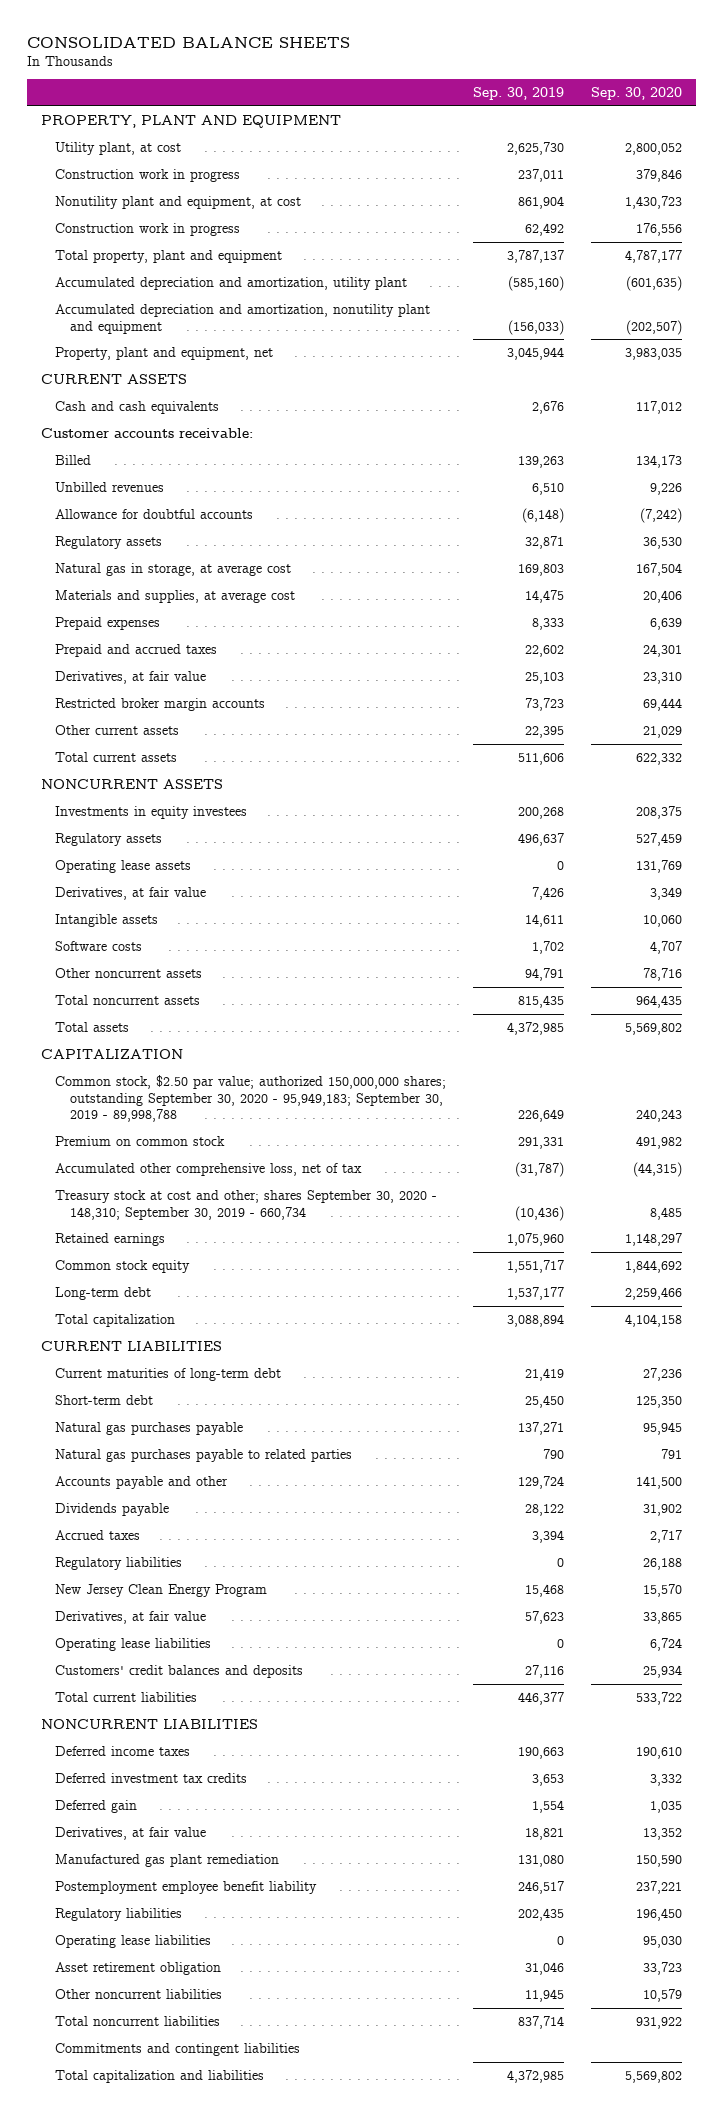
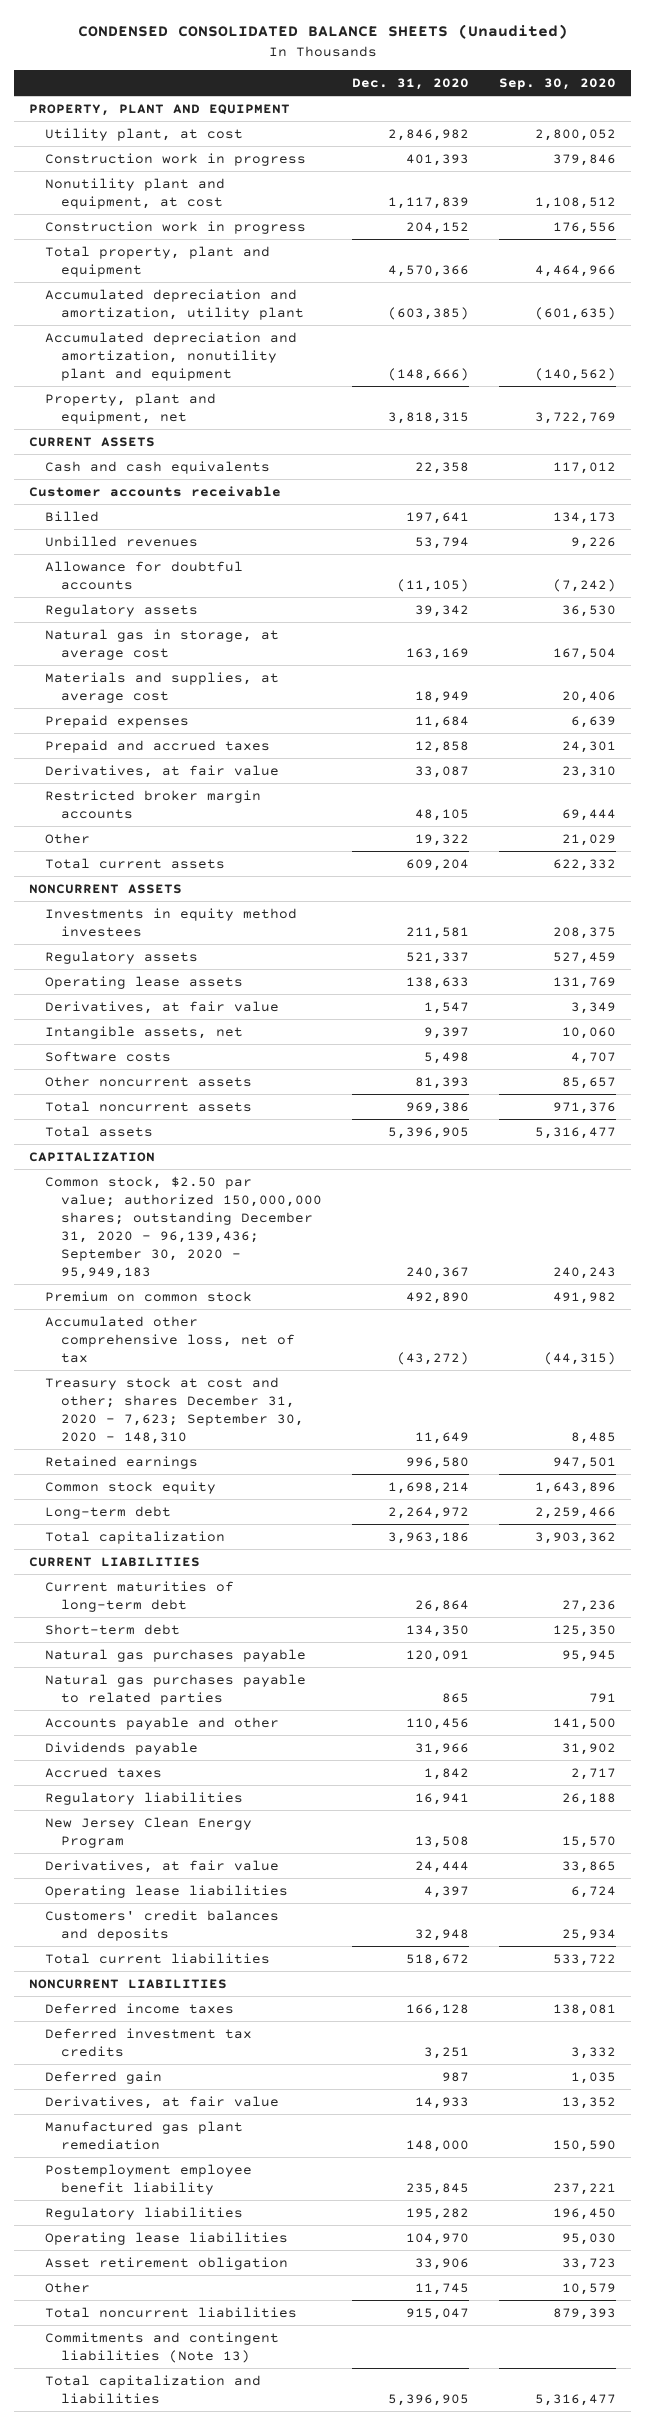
[27,36,351,48] CONSOLIDATED BALANCE SHEETS -> [77,24,568,40] CONDENSED CONSOLIDATED BALANCE SHEETS (Unaudited)
[473,86,565,100] Sep. 30, 2019 -> none
none -> [352,77,470,90] Dec. 31, 2020
[625,195,683,209] 1,430,723 -> [535,196,617,209] 1,108,512
[625,249,683,263] 4,787,177 -> [535,264,617,277] 4,464,966
[626,319,683,335] (202,507) -> [535,367,617,381] (140,562)
[625,347,683,360] 3,983,035 -> [535,411,617,424] 3,722,769
[40,427,253,438] Customer accounts receivable: -> [29,485,282,497] Customer accounts receivable
[55,724,180,735] Other current assets -> [45,832,91,844] Other
[55,805,248,819] Investments in equity investees -> [45,907,298,937] Investments in equity method investees
[55,913,159,927] Intangible assets -> [45,1025,244,1039] Intangible assets, net
[643,967,683,981] 78,716 -> [562,1076,617,1089] 85,657
[636,994,683,1008] 964,435 -> [553,1101,617,1114] 971,376
[625,1022,683,1035] 5,569,802 -> [535,1126,617,1139] 5,316,477
[55,1074,447,1123] Common stock, $2.50 par value; authorized 150,000,000 shares; outstanding September 30, 2020 - 95,949,183; September 30, 2019 - 89,998,788 -> [45,1175,323,1279] Common stock, $2.50 par value; authorized 150,000,000 shares; outstanding December 31, 2020 - 96,139,436; September 30, 2020 - 95,949,183
[55,1189,438,1220] Treasury stock at cost and other; shares September 30, 2020 - 148,310; September 30, 2019 - 660,734 -> [45,1376,305,1444] Treasury stock at cost and other; shares December 31, 2020 - 7,623; September 30, 2020 - 148,310
[625,1232,683,1246] 1,148,297 -> [553,1456,617,1469] 947,501
[625,1259,683,1273] 1,844,692 -> [535,1481,617,1494] 1,643,896
[625,1313,683,1327] 4,104,158 -> [535,1531,617,1544] 3,903,362
[636,1746,683,1759] 190,610 -> [553,2003,617,2016] 138,081
[55,1988,223,1999] Other noncurrent liabilities -> [45,2281,91,2293] Other
[636,2016,683,2029] 931,922 -> [553,2307,617,2320] 879,393
[55,2042,301,2056] Commitments and contingent liabilities -> [45,2331,280,2363] Commitments and contingent liabilities (Note 13)
[625,2070,683,2083] 5,569,802 -> [535,2393,617,2406] 5,316,477

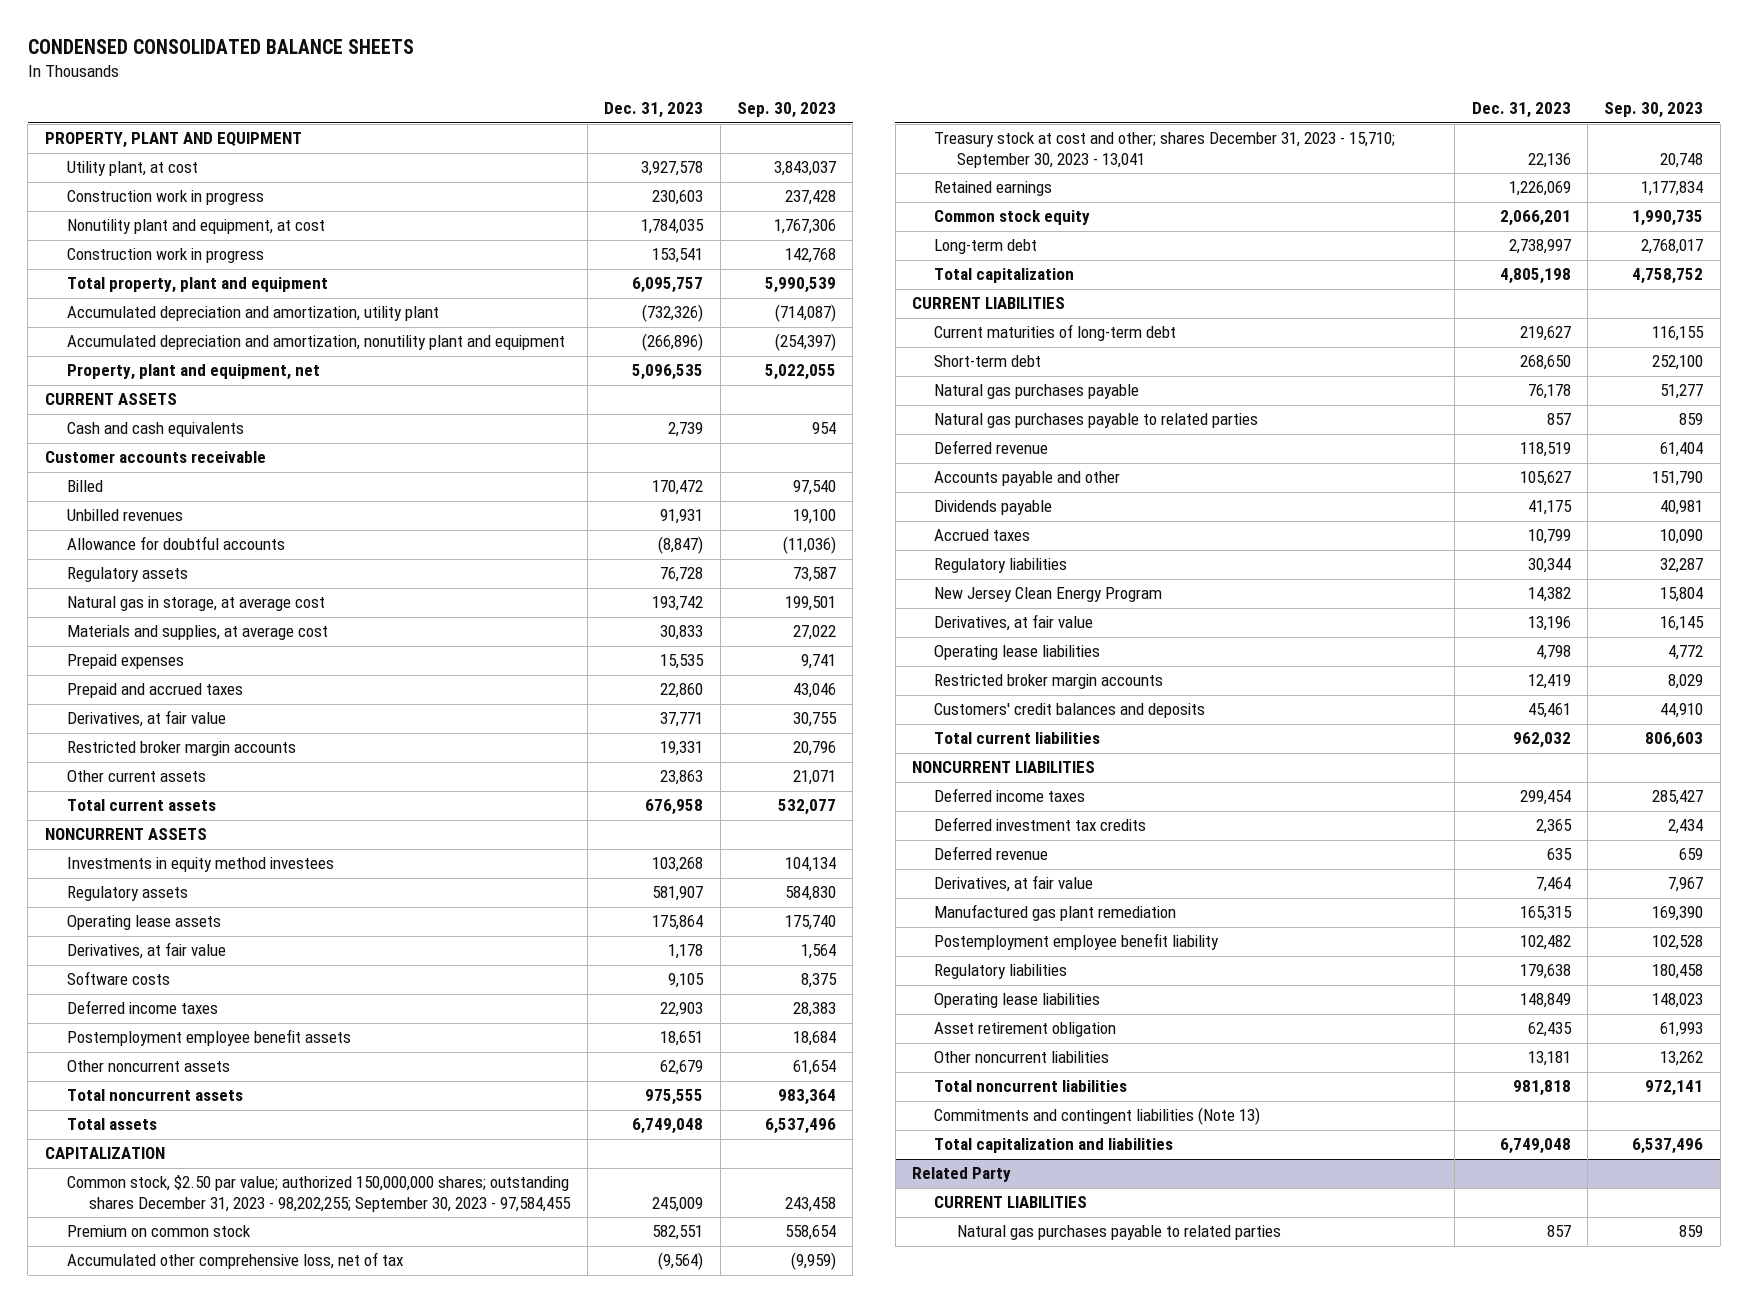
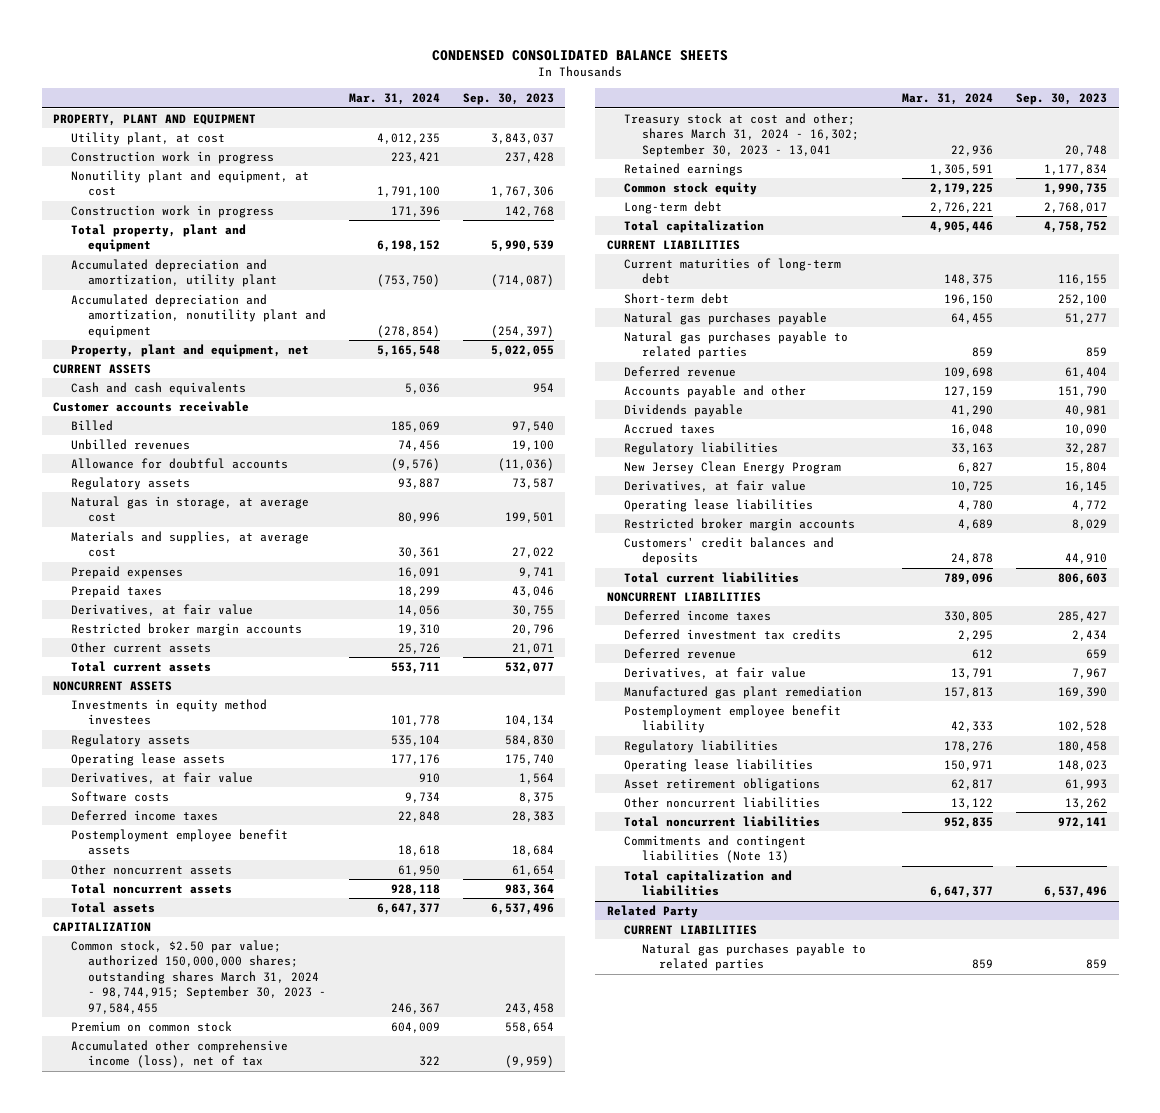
[604,102,704,119] Dec. 31, 2023 -> none
none -> [348,93,440,106] Mar. 31, 2024
[66,683,243,699] Prepaid and accrued taxes -> [70,584,162,598] Prepaid taxes
[66,1175,572,1212] Common stock, $2.50 par value; authorized 150,000,000 shares; outstanding shares December 31, 2023 - 98,202,255; September 30, 2023 - 97,584,455 -> [70,939,327,1014] Common stock, $2.50 par value; authorized 150,000,000 shares; outstanding shares March 31, 2024 - 98,744,915; September 30, 2023 - 97,584,455
[66,1252,403,1270] Accumulated other comprehensive loss, net of tax -> [70,1039,288,1069] Accumulated other comprehensive income (loss), net of tax
[934,132,1396,168] Treasury stock at cost and other; shares December 31, 2023 - 15,710; September 30, 2023 - 13,041 -> [624,112,859,157] Treasury stock at cost and other; shares March 31, 2024 - 16,302; September 30, 2023 - 13,041
[934,1022,1117,1038] Asset retirement obligation -> [624,777,821,791] Asset retirement obligations

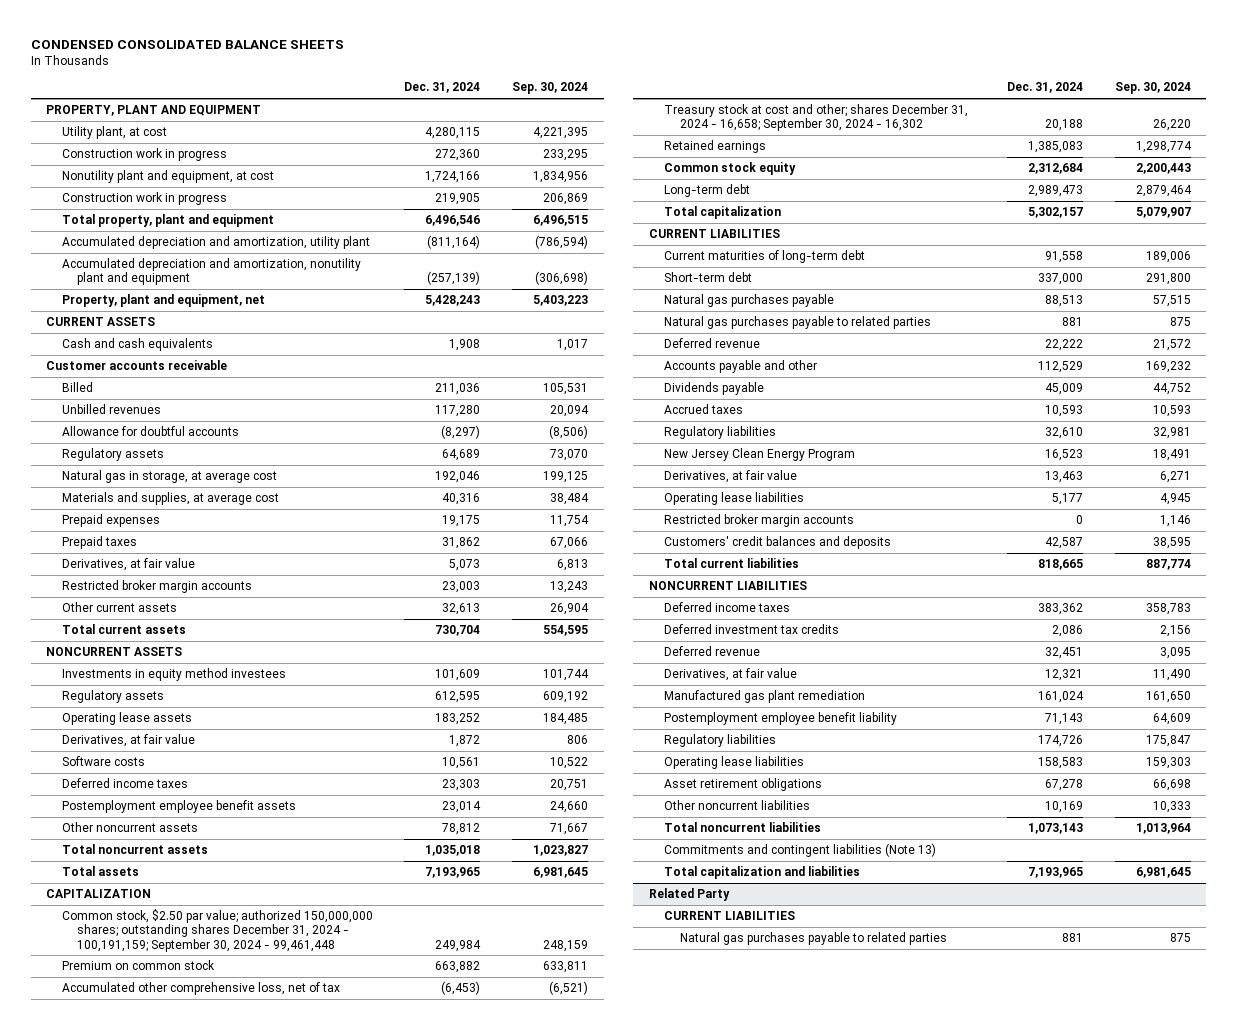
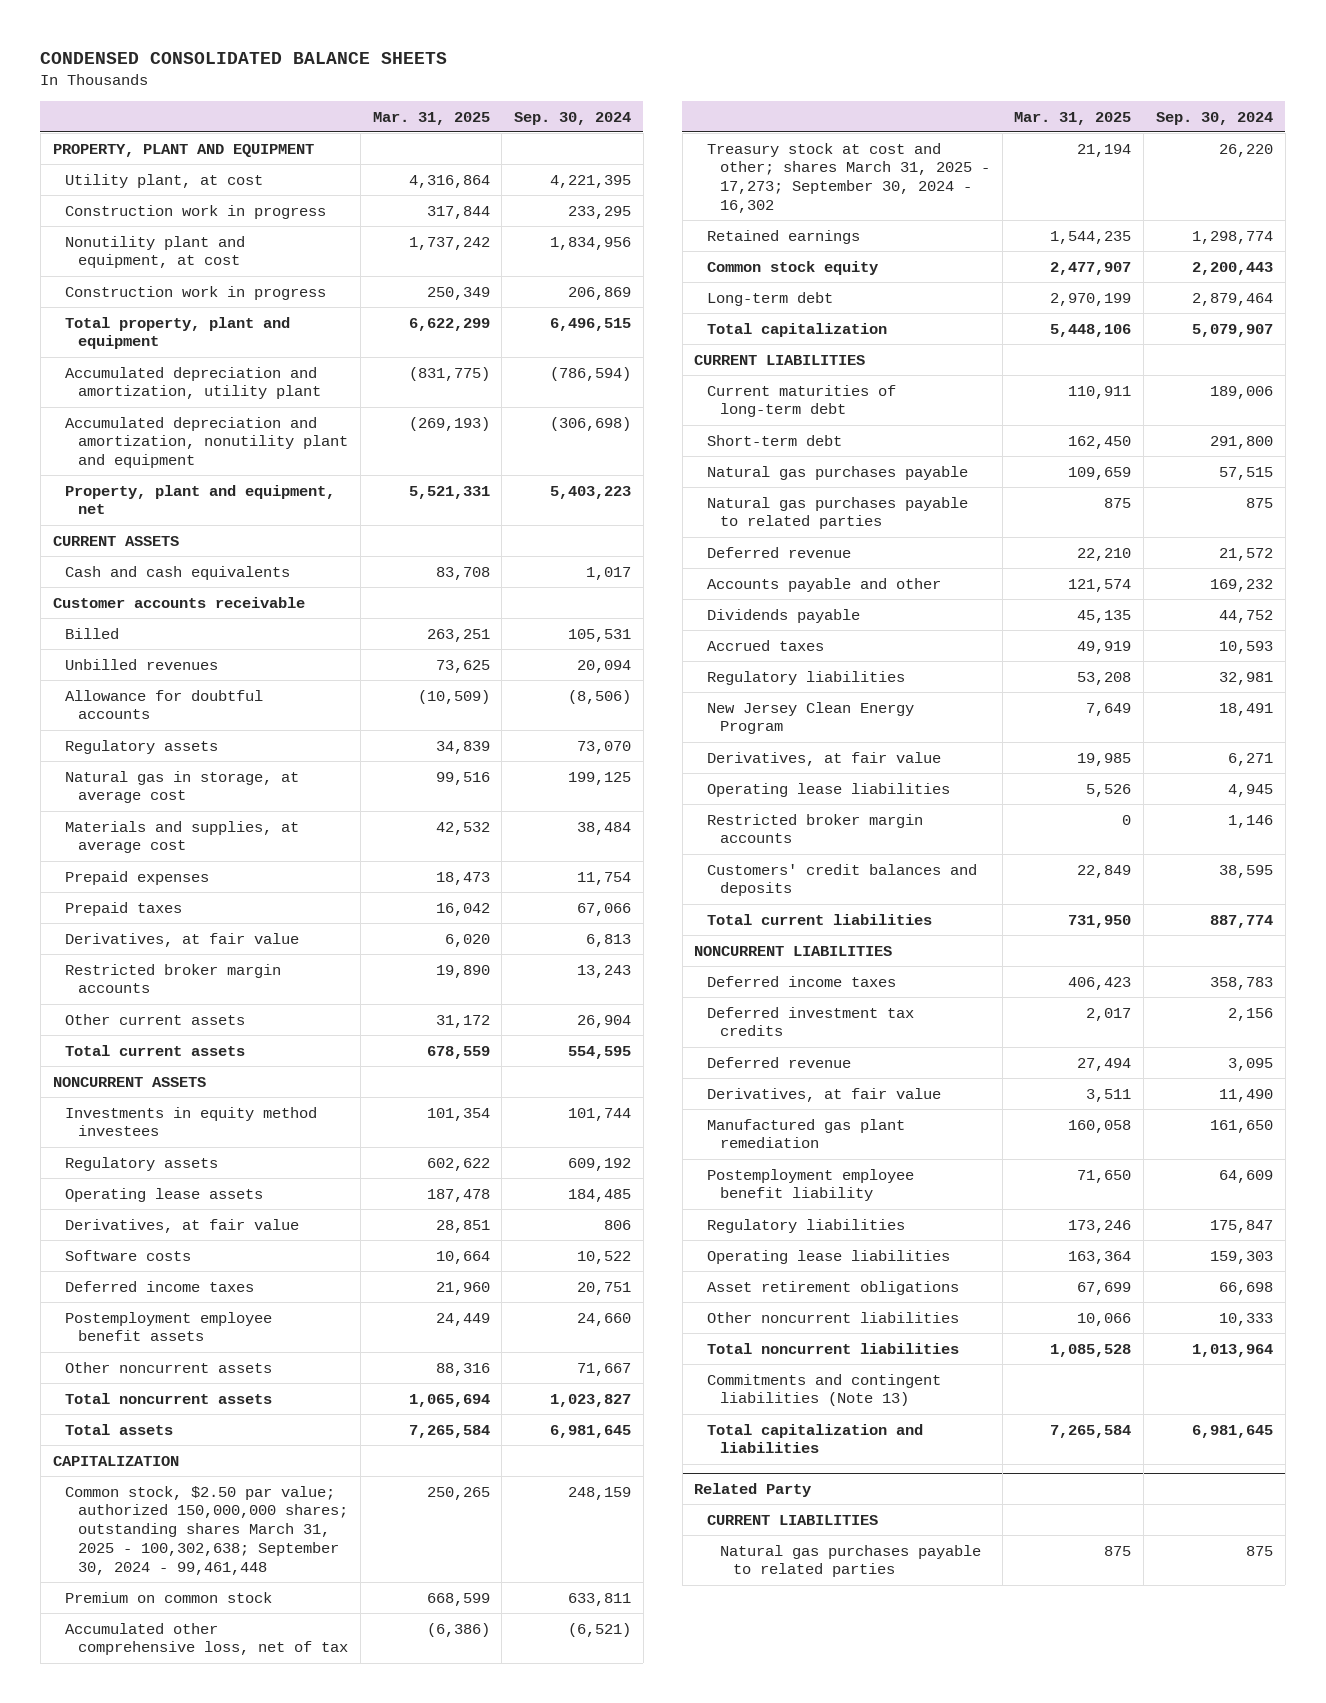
[404,82,481,94] Dec. 31, 2024 -> none
none -> [372,111,490,125] Mar. 31, 2025
[61,909,373,952] Common stock, $2.50 par value; authorized 150,000,000 shares; outstanding shares December 31, 2024 - 100,191,159; September 30, 2024 - 99,461,448 -> [65,1485,349,1575] Common stock, $2.50 par value; authorized 150,000,000 shares; outstanding shares March 31, 2025 - 100,302,638; September 30, 2024 - 99,461,448
[664,104,969,132] Treasury stock at cost and other; shares December 31, 2024 - 16,658; September 30, 2024 - 16,302 -> [707,142,991,213] Treasury stock at cost and other; shares March 31, 2025 - 17,273; September 30, 2024 - 16,302

